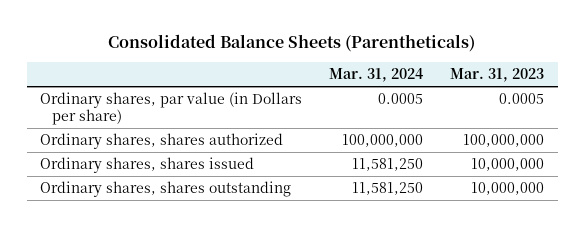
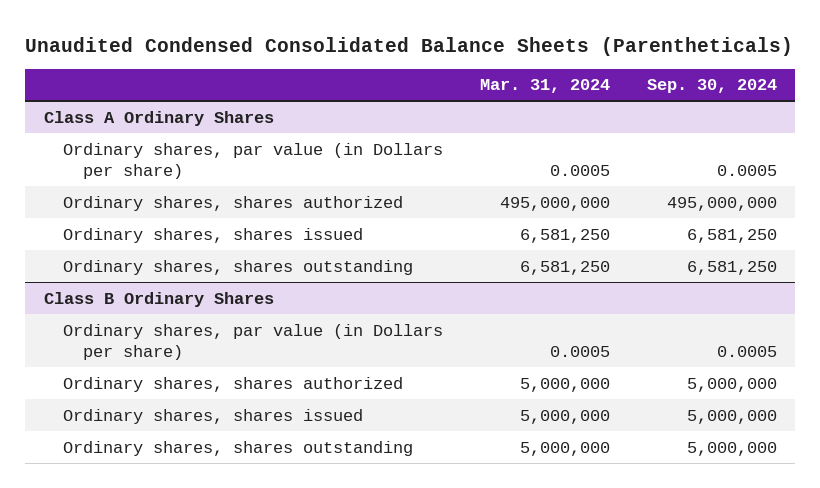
[108,34,476,53] Consolidated Balance Sheets (Parentheticals) -> [25,36,794,56] Unaudited Condensed Consolidated Balance Sheets (Parentheticals)
[450,68,545,83] Mar. 31, 2023 -> none
none -> [646,79,777,94] Sep. 30, 2024
none -> [43,110,274,126] Class A Ordinary Shares
[342,134,424,148] 100,000,000 -> [500,196,611,211] 495,000,000
[352,158,424,172] 11,581,250 -> [520,228,611,243] 6,581,250
[352,182,424,196] 11,581,250 -> [520,260,611,275] 6,581,250
none -> [43,291,274,307] Class B Ordinary Shares
none -> [63,323,444,360] Ordinary shares, par value (in Dollars per share)
none -> [63,376,404,392] Ordinary shares, shares authorized
none -> [63,408,364,424] Ordinary shares, shares issued
none -> [63,440,414,456] Ordinary shares, shares outstanding

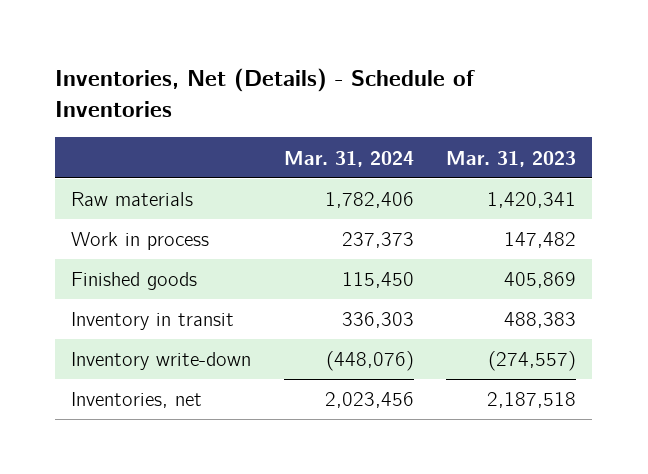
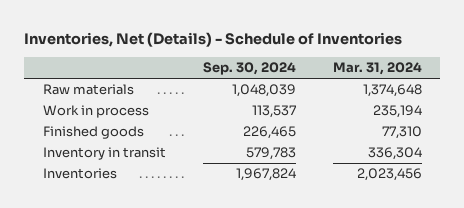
[446,150,577,167] Mar. 31, 2023 -> none
none -> [202,62,296,76] Sep. 30, 2024
[71,352,252,371] Inventory write-down -> none
[324,192,414,209] 1,782,406 -> [362,84,422,98] 1,374,648
[341,232,414,249] 237,373 -> [372,105,422,119] 235,194
[341,272,414,289] 115,450 -> [381,126,422,140] 77,310
[341,312,414,329] 336,303 -> [367,147,422,161] 336,304
[71,392,203,409] Inventories, net -> [42,168,117,180] Inventories

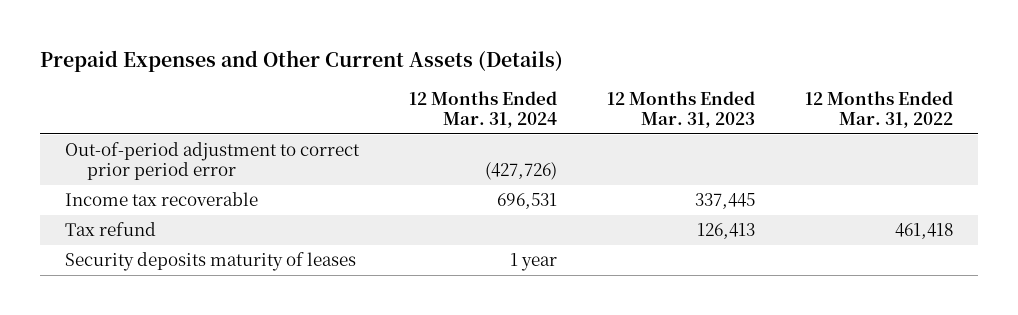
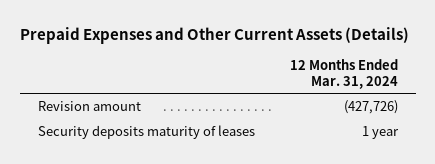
[607,90,756,128] 12 Months Ended Mar. 31, 2023 -> none
[804,90,953,128] 12 Months Ended Mar. 31, 2022 -> none
[65,192,259,207] Income tax recoverable -> none
[65,222,157,237] Tax refund -> none
[65,142,361,181] Out-of-period adjustment to correct prior period error -> [37,101,141,112] Revision amount

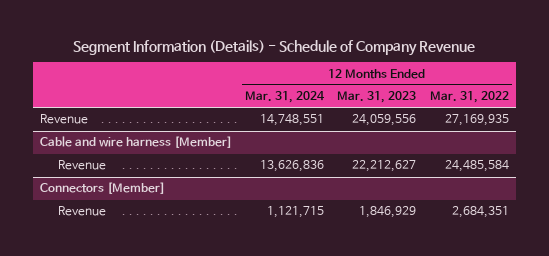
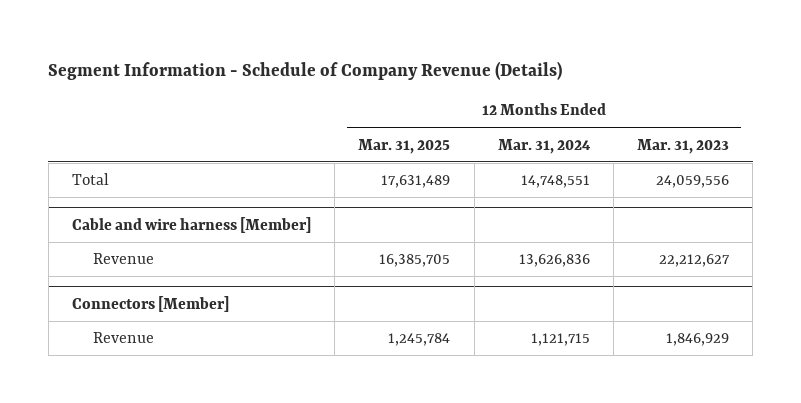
[73,39,476,56] Segment Information (Details) - Schedule of Company Revenue -> [48,60,563,80] Segment Information - Schedule of Company Revenue (Details)
[429,91,509,104] Mar. 31, 2022 -> none
none -> [358,138,451,154] Mar. 31, 2025
[39,114,88,125] Revenue -> [72,173,110,186] Total

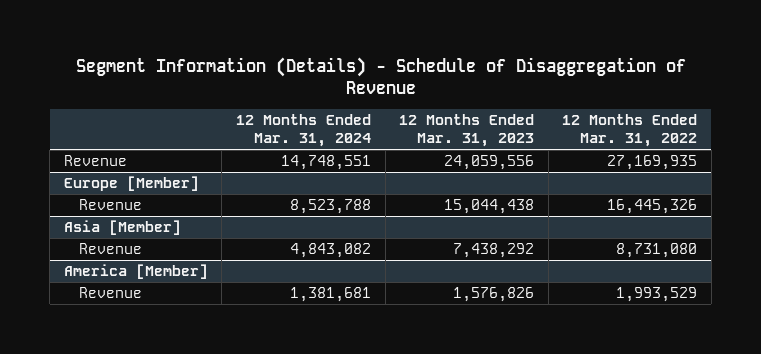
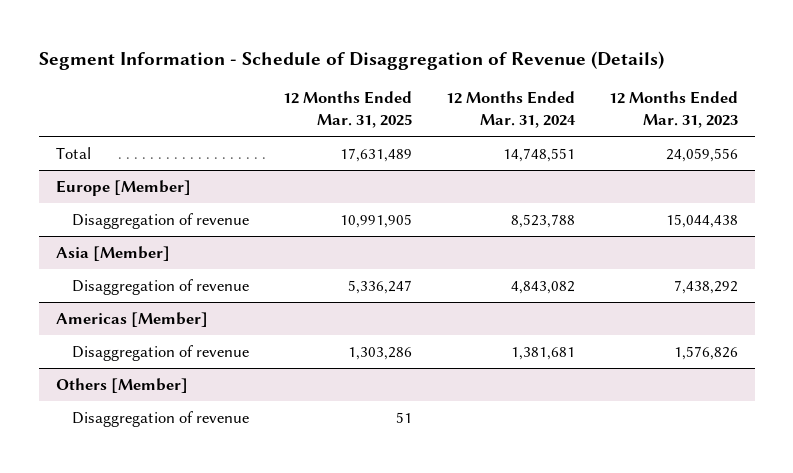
[75,57,686,95] Segment Information (Details) - Schedule of Disaggregation of Revenue -> [38,50,664,70] Segment Information - Schedule of Disaggregation of Revenue (Details)
[562,113,698,147] 12 Months Ended Mar. 31, 2022 -> none
none -> [282,91,412,128] 12 Months Ended Mar. 31, 2025
[63,155,127,167] Revenue -> [55,147,91,160] Total
[79,199,143,211] Revenue -> [72,213,250,230] Disaggregation of revenue
[79,243,143,255] Revenue -> [72,279,250,296] Disaggregation of revenue
[63,264,208,280] America [Member] -> [55,312,208,328] Americas [Member]
[79,287,143,299] Revenue -> [72,345,250,362] Disaggregation of revenue
none -> [55,378,188,394] Others [Member]
none -> [72,411,250,428] Disaggregation of revenue

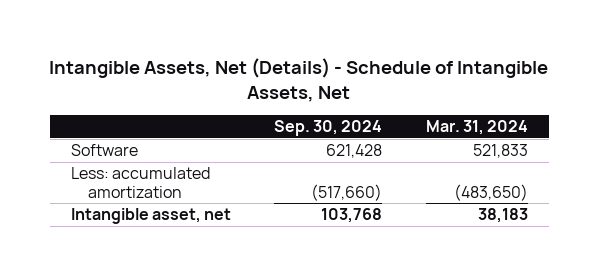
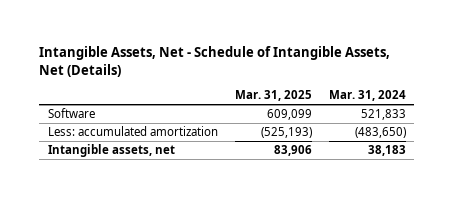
[49,58,549,103] Intangible Assets, Net (Details) - Schedule of Intangible Assets, Net -> [39,46,391,77] Intangible Assets, Net - Schedule of Intangible Assets, Net (Details)
[274,120,383,137] Sep. 30, 2024 -> none
none -> [234,90,312,102] Mar. 31, 2025
[71,208,232,225] Intangible asset, net -> [47,144,175,158] Intangible assets, net

